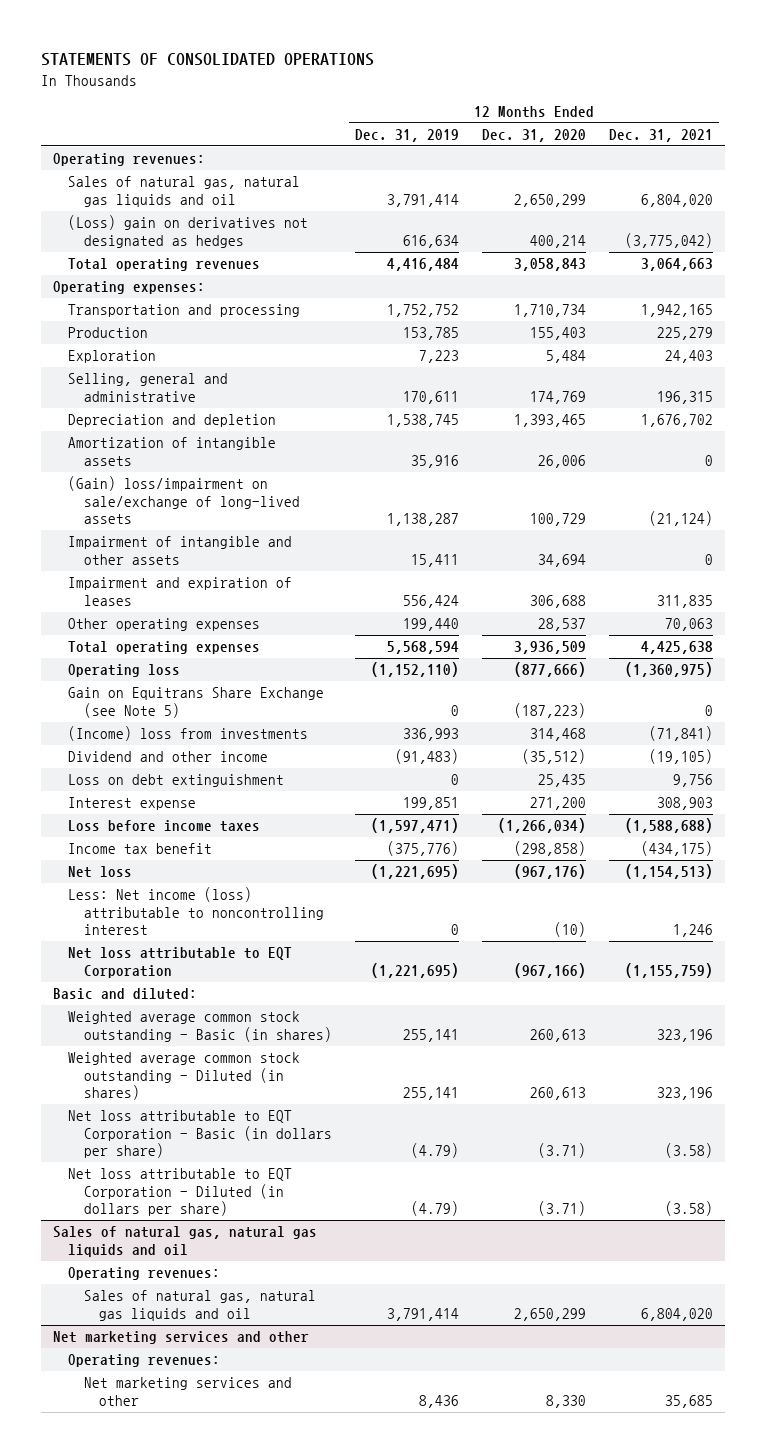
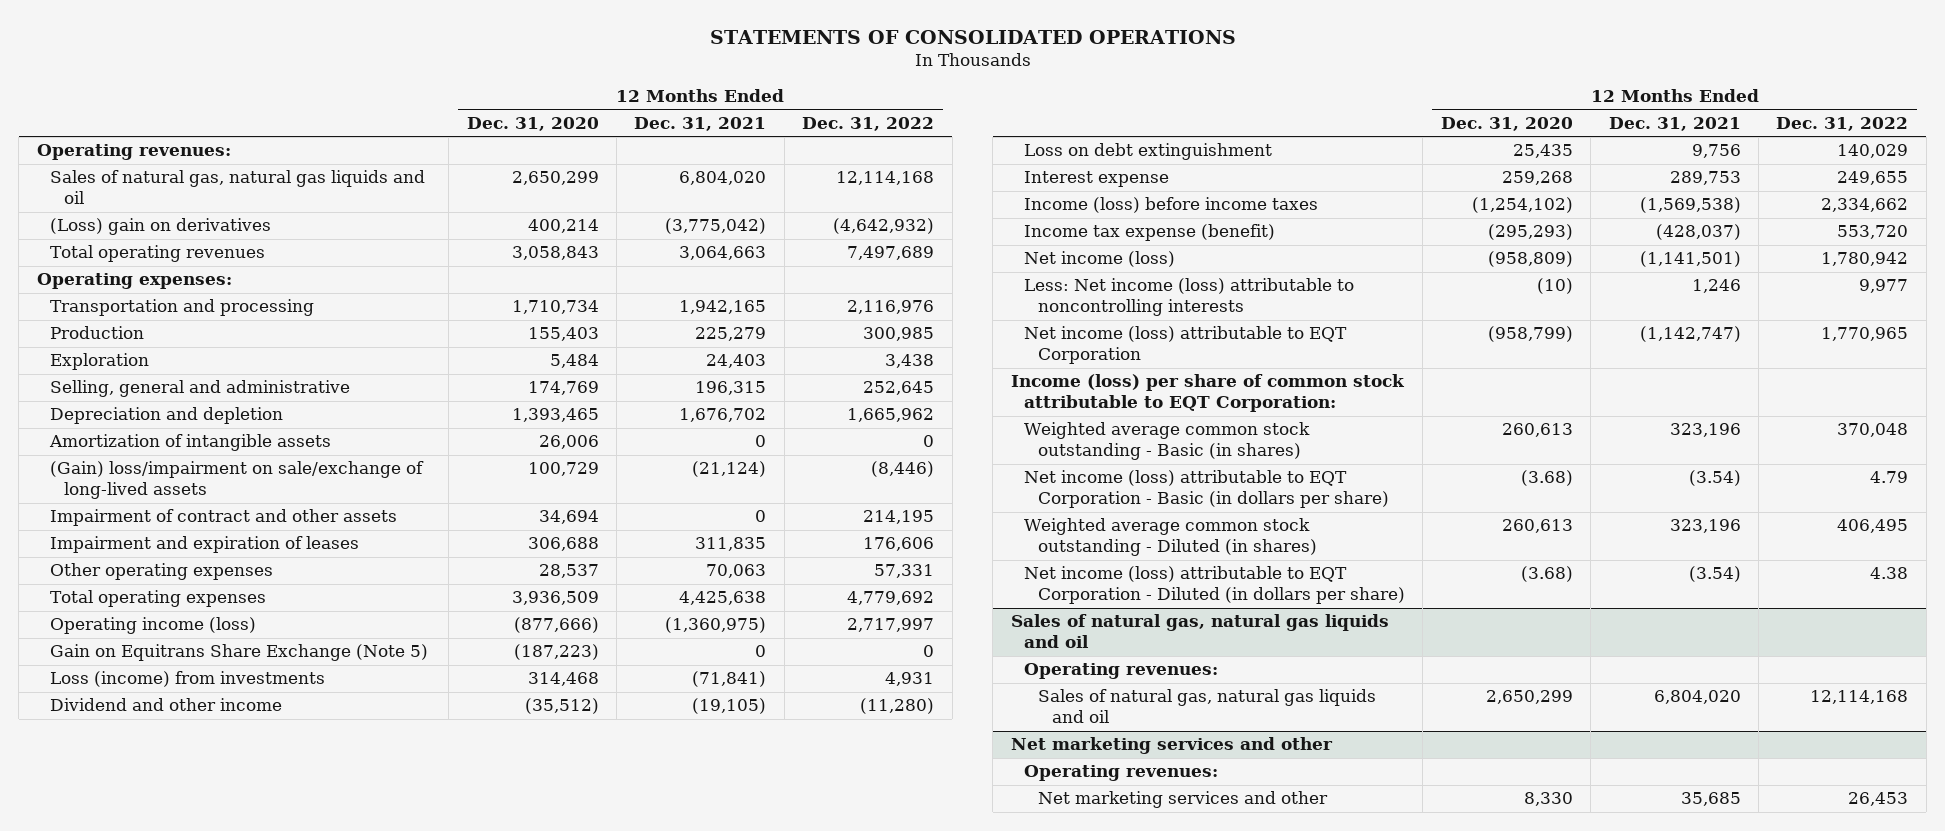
[354,129,459,143] Dec. 31, 2019 -> none
none -> [802,116,935,131] Dec. 31, 2022
[68,215,309,248] (Loss) gain on derivatives not designated as hedges -> [50,218,272,236] (Loss) gain on derivatives
[68,536,293,565] Impairment of intangible and other assets -> [50,509,398,527] Impairment of contract and other assets
[68,664,181,678] Operating loss -> [50,617,257,635] Operating income (loss)
[68,687,325,718] Gain on Equitrans Share Exchange (see Note 5) -> [50,644,429,662] Gain on Equitrans Share Exchange (Note 5)
[68,726,309,742] (Income) loss from investments -> [50,671,326,688] Loss (income) from investments
[52,988,197,1001] Basic and diluted: -> none
[530,797,587,811] 271,200 -> [1501,171,1573,186] 259,268
[657,797,714,811] 308,903 -> [1669,171,1741,186] 289,753
[68,820,261,833] Loss before income taxes -> [1024,197,1319,214] Income (loss) before income taxes
[498,818,587,834] (1,266,034) -> [1471,197,1573,214] (1,254,102)
[625,818,714,834] (1,588,688) -> [1639,197,1741,214] (1,569,538)
[68,843,213,855] Income tax benefit -> [1024,224,1276,242] Income tax expense (benefit)
[514,841,587,857] (298,858) -> [1487,224,1573,241] (295,293)
[641,841,714,857] (434,175) -> [1655,224,1741,241] (428,037)
[68,866,133,879] Net loss -> [1024,251,1176,268] Net income (loss)
[514,864,587,880] (967,176) -> [1487,251,1573,268] (958,809)
[625,864,714,880] (1,154,513) -> [1639,251,1741,268] (1,141,501)
[68,887,324,936] Less: Net income (loss) attributable to noncontrolling interest -> [1024,278,1355,317] Less: Net income (loss) attributable to noncontrolling interests
[68,947,293,978] Net loss attributable to EQT Corporation -> [1024,326,1348,365] Net income (loss) attributable to EQT Corporation
[514,962,587,978] (967,166) -> [1487,326,1573,343] (958,799)
[625,962,714,978] (1,155,759) -> [1639,326,1741,343] (1,142,747)
none -> [1010,374,1405,413] Income (loss) per share of common stock attributable to EQT Corporation:
none -> [1024,470,1390,509] Net income (loss) attributable to EQT Corporation - Basic (in dollars per share)
[68,1110,332,1159] Net loss attributable to EQT Corporation - Basic (in dollars per share) -> none
[68,1168,293,1217] Net loss attributable to EQT Corporation - Diluted (in dollars per share) -> [1024,566,1406,605] Net income (loss) attributable to EQT Corporation - Diluted (in dollars per share)
[538,1201,587,1217] (3.71) -> [1520,566,1573,583] (3.68)
[665,1201,714,1217] (3.58) -> [1688,566,1741,583] (3.54)

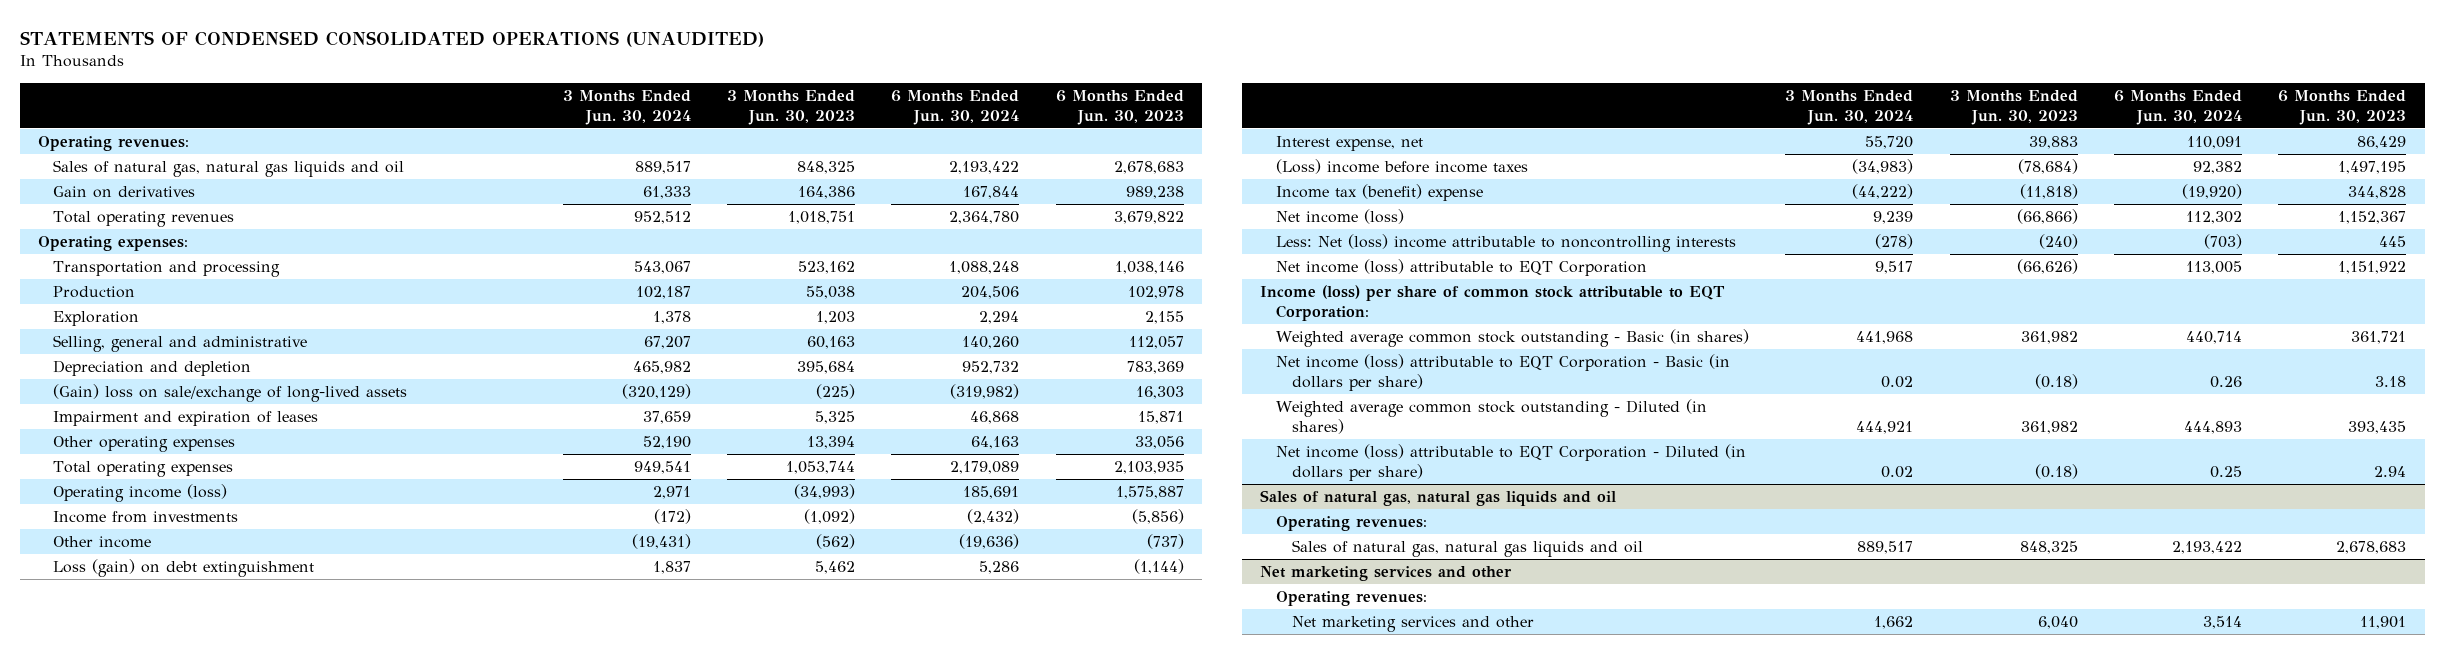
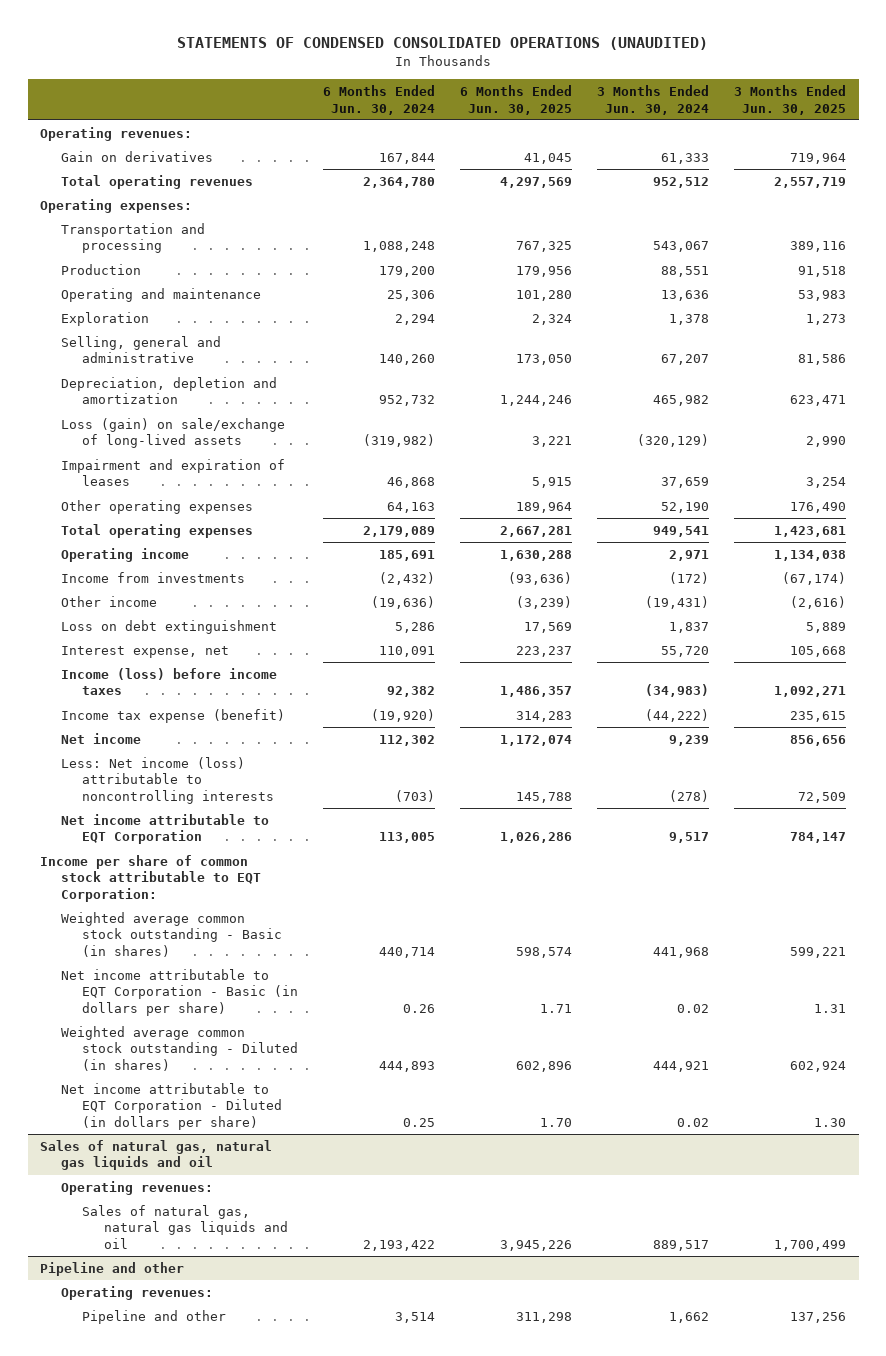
[727,89,856,125] 3 Months Ended Jun. 30, 2023 -> none
[1055,89,1184,125] 6 Months Ended Jun. 30, 2023 -> none
none -> [460,85,573,115] 6 Months Ended Jun. 30, 2025
none -> [734,85,847,115] 3 Months Ended Jun. 30, 2025
[53,159,405,177] Sales of natural gas, natural gas liquids and oil -> none
[635,285,691,299] 102,187 -> [661,265,710,277] 88,551
[961,285,1020,299] 204,506 -> [379,265,436,277] 179,200
none -> [61,287,262,302] Operating and maintenance
[53,359,252,376] Depreciation and depletion -> [61,376,278,405] Depreciation, depletion and amortization
[53,383,408,402] (Gain) loss on sale/exchange of long-lived assets -> [61,417,286,449] Loss (gain) on sale/exchange of long-lived assets
[53,483,228,502] Operating income (loss) -> [61,547,190,562] Operating income
[53,558,315,577] Loss (gain) on debt extinguishment -> [61,619,278,634] Loss on debt extinguishment
[1275,158,1528,174] (Loss) income before income taxes -> [61,667,278,696] Income (loss) before income taxes
[1275,183,1483,201] Income tax (benefit) expense -> [61,708,286,723] Income tax expense (benefit)
[1275,208,1404,224] Net income (loss) -> [61,732,142,744] Net income
[1275,233,1736,252] Less: Net (loss) income attributable to noncontrolling interests -> [61,756,275,804] Less: Net income (loss) attributable to noncontrolling interests
[1275,258,1647,276] Net income (loss) attributable to EQT Corporation -> [61,813,270,845] Net income attributable to EQT Corporation
[1260,284,1726,322] Income (loss) per share of common stock attributable to EQT Corporation: -> [40,854,262,902] Income per share of common stock attributable to EQT Corporation:
[1275,353,1730,392] Net income (loss) attributable to EQT Corporation - Basic (in dollars per share) -> [61,968,299,1016] Net income attributable to EQT Corporation - Basic (in dollars per share)
[1275,443,1746,482] Net income (loss) attributable to EQT Corporation - Diluted (in dollars per share) -> [61,1082,283,1130] Net income attributable to EQT Corporation - Diluted (in dollars per share)
[1260,565,1513,581] Net marketing services and other -> none
none -> [40,1261,185,1276] Pipeline and other
[1291,615,1534,632] Net marketing services and other -> [82,1309,227,1324] Pipeline and other

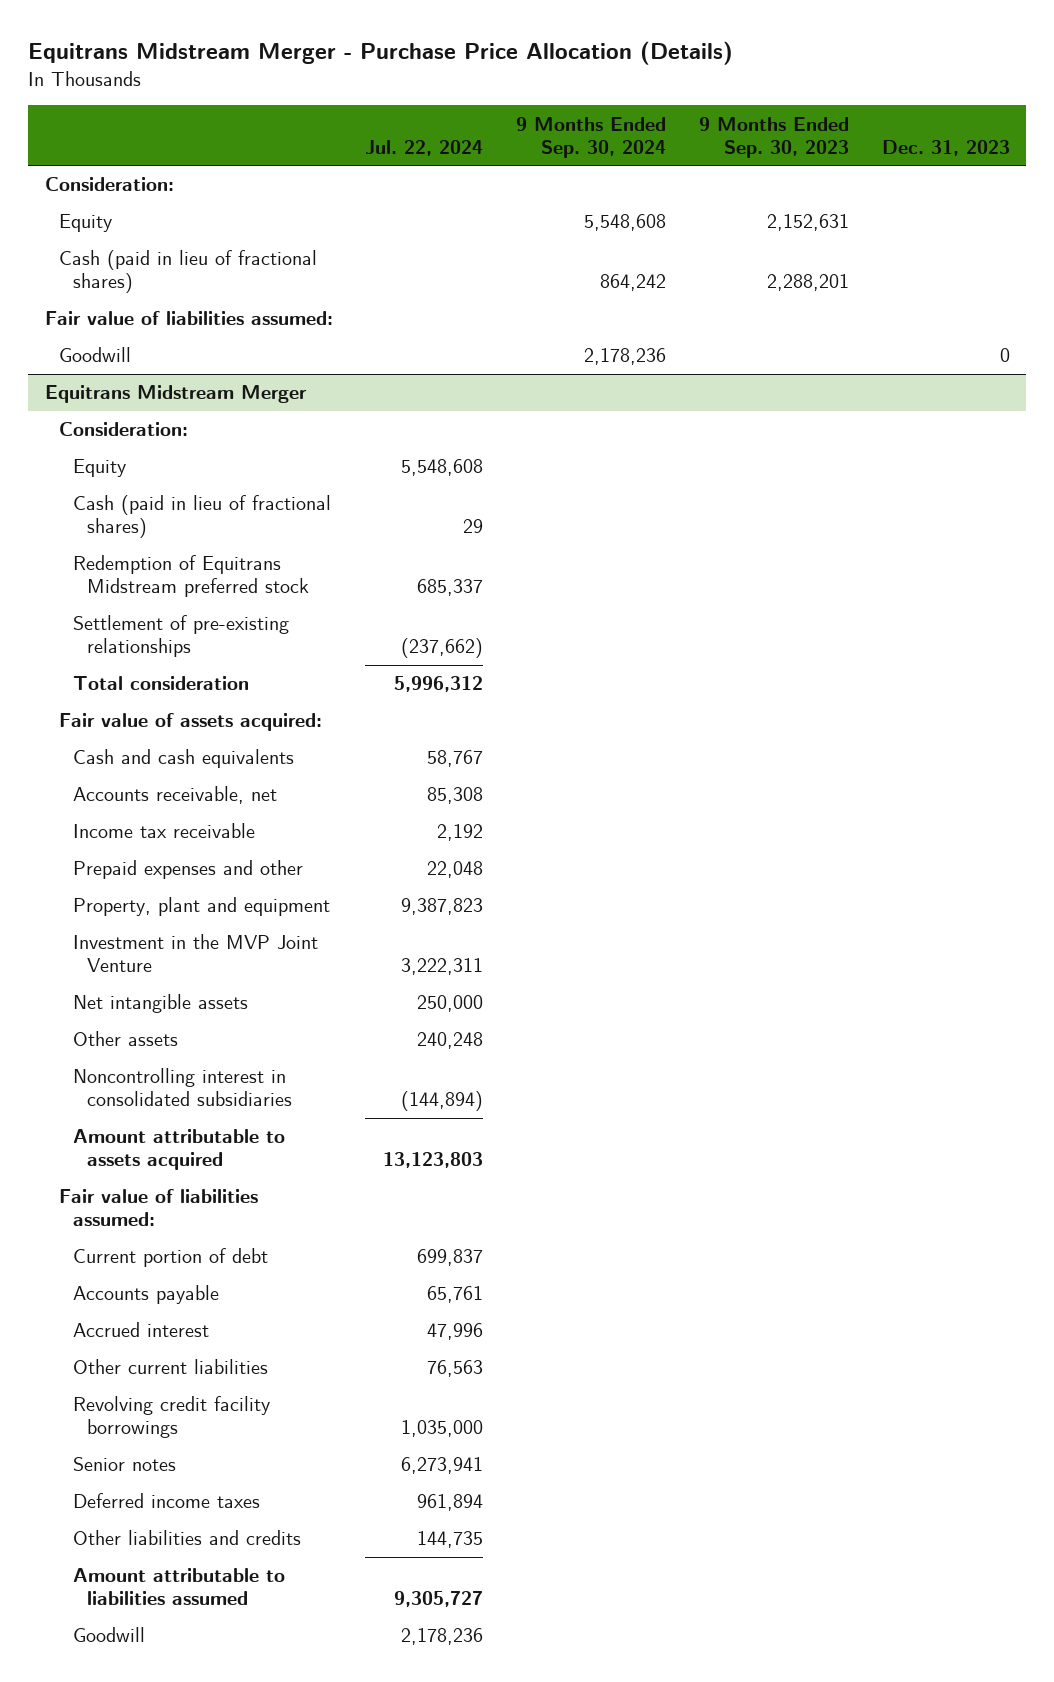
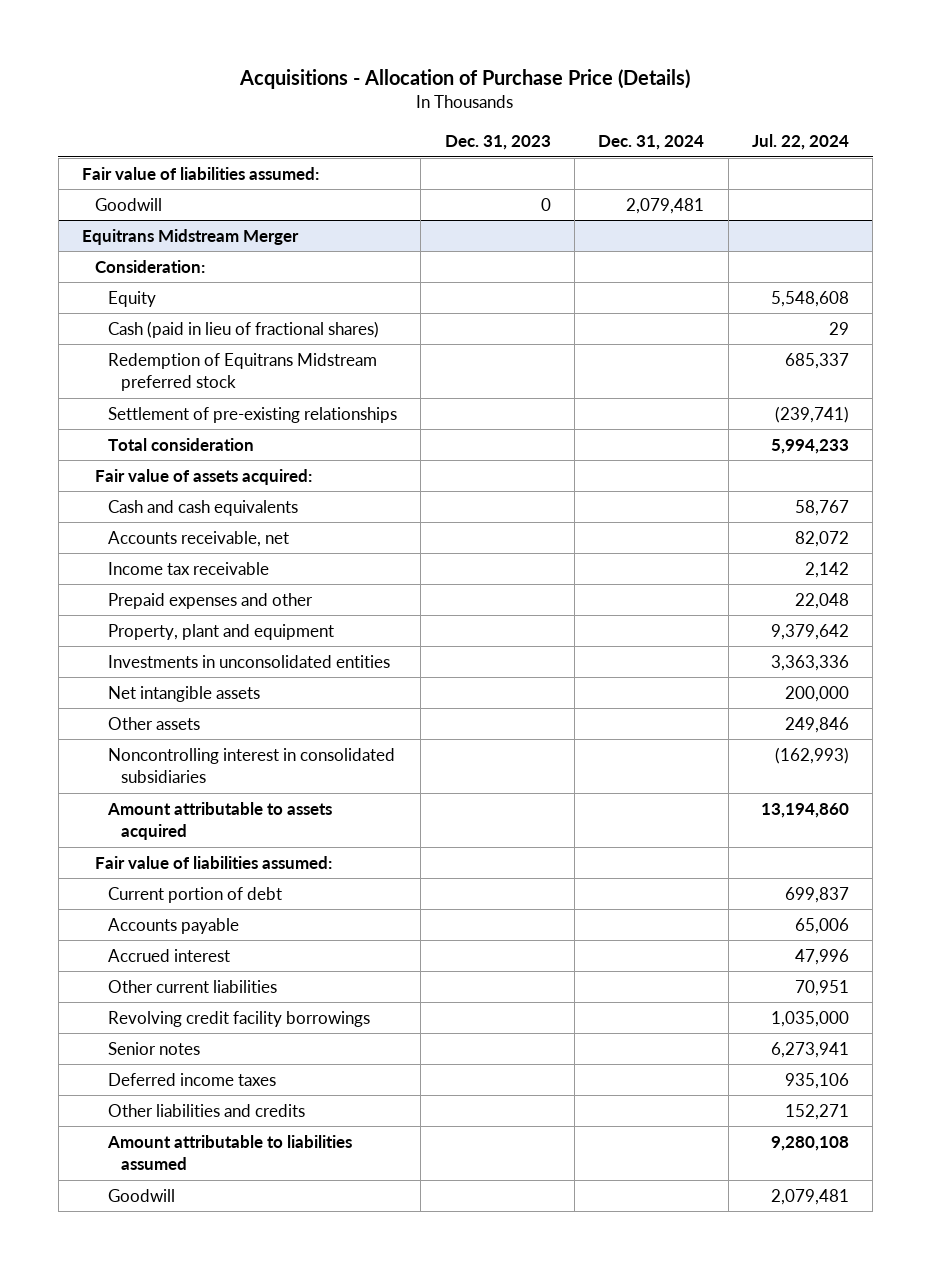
[28,40,734,65] Equitrans Midstream Merger - Purchase Price Allocation (Details) -> [239,68,691,89] Acquisitions - Allocation of Purchase Price (Details)
[516,116,667,158] 9 Months Ended Sep. 30, 2024 -> none
[698,116,849,158] 9 Months Ended Sep. 30, 2023 -> none
none -> [598,135,705,151] Dec. 31, 2024
[44,177,174,192] Consideration: -> none
[58,214,112,233] Equity -> none
[58,250,317,294] Cash (paid in lieu of fractional shares) -> none
[401,638,484,659] (237,662) -> [774,405,849,423] (239,741)
[394,676,484,693] 5,996,312 -> [770,438,849,454] 5,994,233
[427,787,484,805] 85,308 -> [794,530,849,547] 82,072
[437,824,484,842] 2,192 -> [804,561,849,578] 2,142
[401,898,484,916] 9,387,823 -> [770,623,849,640] 9,379,642
[73,934,319,973] Investment in the MVP Joint Venture -> [107,654,390,668] Investments in unconsolidated entities
[401,958,484,976] 3,222,311 -> [770,654,849,671] 3,363,336
[417,995,484,1013] 250,000 -> [784,685,849,702] 200,000
[417,1032,484,1050] 240,248 -> [784,716,849,733] 249,846
[401,1091,484,1112] (144,894) -> [774,746,849,764] (162,993)
[383,1152,484,1169] 13,123,803 -> [760,802,849,818] 13,194,860
[427,1286,484,1304] 65,761 -> [794,917,849,934] 65,006
[427,1360,484,1378] 76,563 -> [794,979,849,996] 70,951
[417,1494,484,1512] 961,894 -> [784,1072,849,1089] 935,106
[417,1531,484,1549] 144,735 -> [784,1103,849,1120] 152,271
[394,1591,484,1608] 9,305,727 -> [770,1135,849,1151] 9,280,108
[401,1628,484,1646] 2,178,236 -> [770,1188,849,1205] 2,079,481

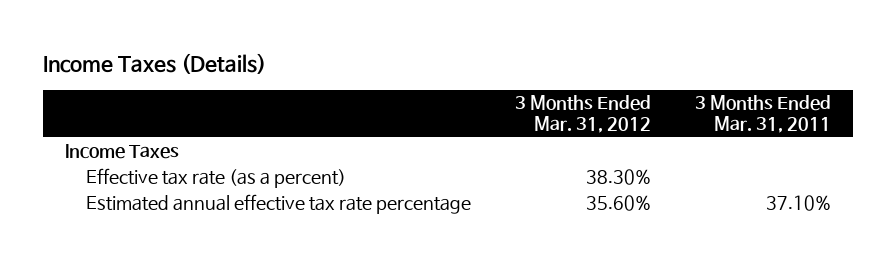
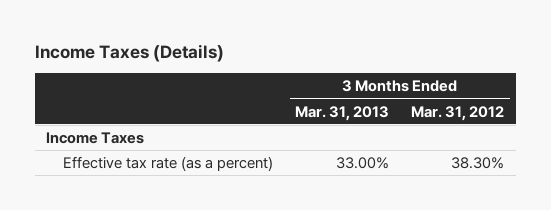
[695,95,832,133] 3 Months Ended Mar. 31, 2011 -> none
none -> [295,105,390,121] Mar. 31, 2013
[86,193,472,214] Estimated annual effective tax rate percentage -> none

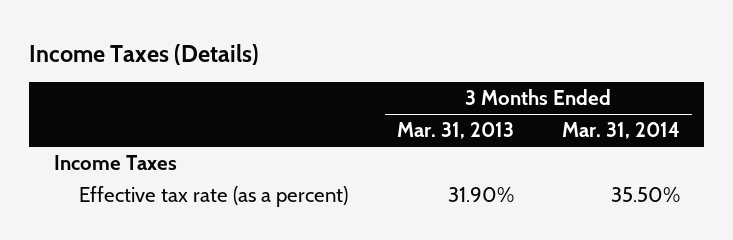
[411,105,505,121] Mar. 31, 2012 -> none
none -> [561,122,680,140] Mar. 31, 2014
[336,156,390,169] 33.00% -> [447,187,514,203] 31.90%

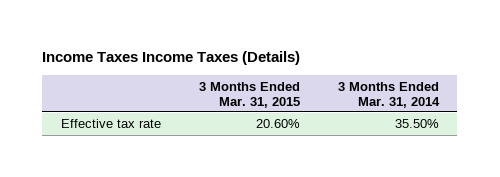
[29,43,260,65] Income Taxes (Details) -> [42,51,301,66] Income Taxes Income Taxes (Details)
[396,122,514,140] Mar. 31, 2013 -> none
none -> [198,81,300,108] 3 Months Ended Mar. 31, 2015
[53,155,177,171] Income Taxes -> none
[79,186,349,208] Effective tax rate (as a percent) -> [60,119,161,129] Effective tax rate

